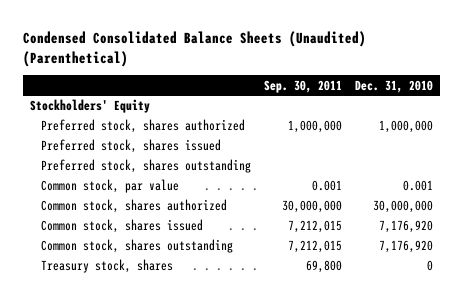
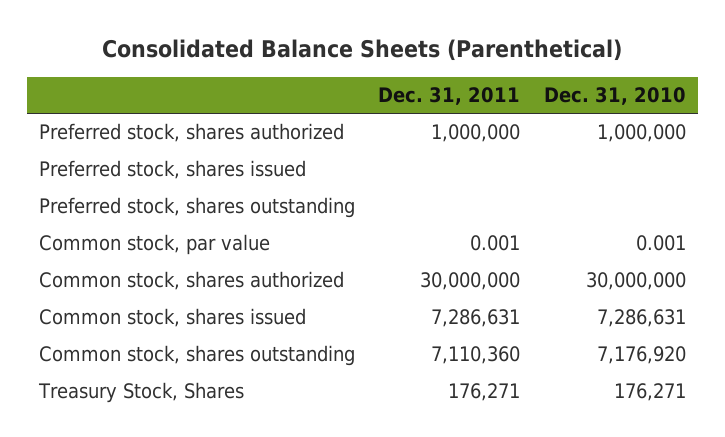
[23,30,367,67] Condensed Consolidated Balance Sheets (Unaudited) (Parenthetical) -> [102,39,623,62] Consolidated Balance Sheets (Parenthetical)
[264,79,343,93] Sep. 30, 2011 -> none
none -> [378,87,521,106] Dec. 31, 2011
[29,99,150,114] Stockholders' Equity -> none
[379,220,434,234] 7,176,920 -> [596,309,686,328] 7,286,631
[41,259,174,274] Treasury stock, shares -> [37,382,244,404] Treasury Stock, Shares
[427,260,434,272] 0 -> [613,383,686,402] 176,271

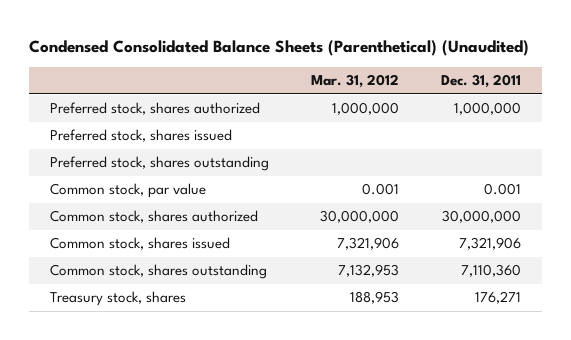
[102,39,623,62] Consolidated Balance Sheets (Parenthetical) -> [29,40,530,57] Condensed Consolidated Balance Sheets (Parenthetical) (Unaudited)
[543,87,686,106] Dec. 31, 2010 -> none
none -> [311,74,400,89] Mar. 31, 2012
[431,309,521,328] 7,286,631 -> [459,237,522,251] 7,321,906
[37,382,244,404] Treasury Stock, Shares -> [50,291,187,307] Treasury stock, shares

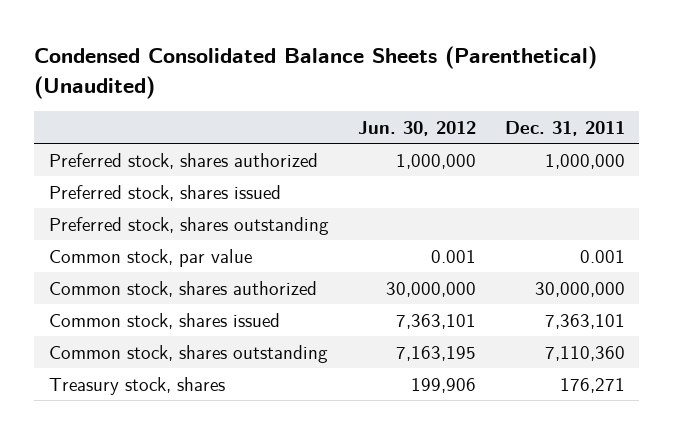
[311,74,400,89] Mar. 31, 2012 -> none
none -> [357,120,476,136] Jun. 30, 2012
[459,237,522,251] 7,321,906 -> [544,313,625,329] 7,363,101

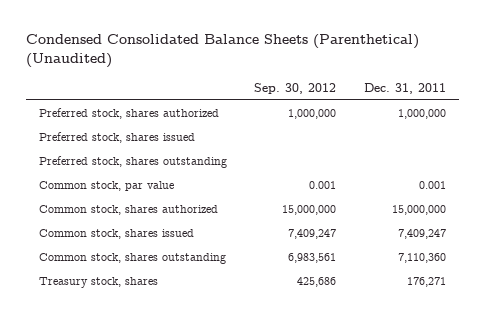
[357,120,476,136] Jun. 30, 2012 -> none
none -> [254,82,337,94] Sep. 30, 2012
[534,281,625,297] 30,000,000 -> [391,205,446,216] 15,000,000
[544,313,625,329] 7,363,101 -> [397,229,446,240] 7,409,247

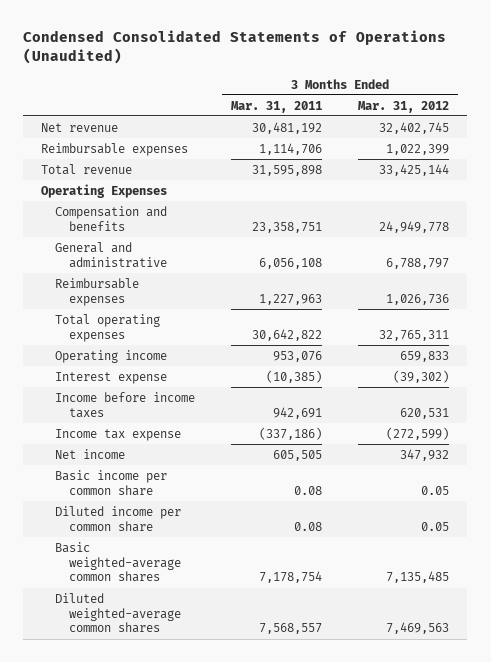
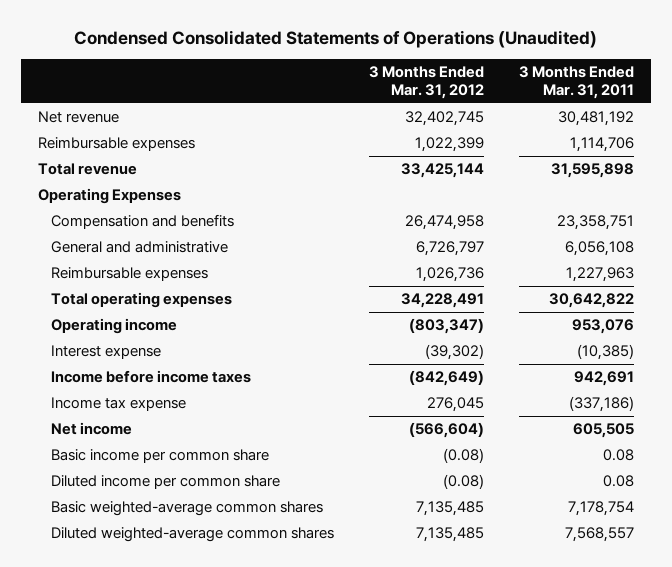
[379,220,450,233] 24,949,778 -> [404,215,484,231] 26,474,958
[386,257,450,269] 6,788,797 -> [415,241,484,257] 6,726,797
[379,329,450,341] 32,765,311 -> [400,293,484,309] 34,228,491
[400,350,450,362] 659,833 -> [408,318,484,335] (803,347)
[400,407,450,419] 620,531 -> [408,370,484,387] (842,649)
[386,426,450,440] (272,599) -> [426,397,484,413] 276,045
[400,448,450,461] 347,932 -> [408,422,484,439] (566,604)
[421,485,450,495] 0.05 -> [442,448,484,464] (0.08)
[421,521,450,531] 0.05 -> [442,474,484,490] (0.08)
[386,622,450,635] 7,469,563 -> [415,527,484,543] 7,135,485

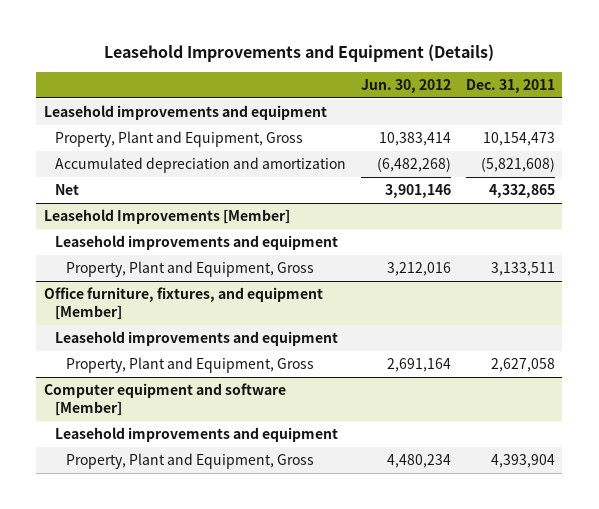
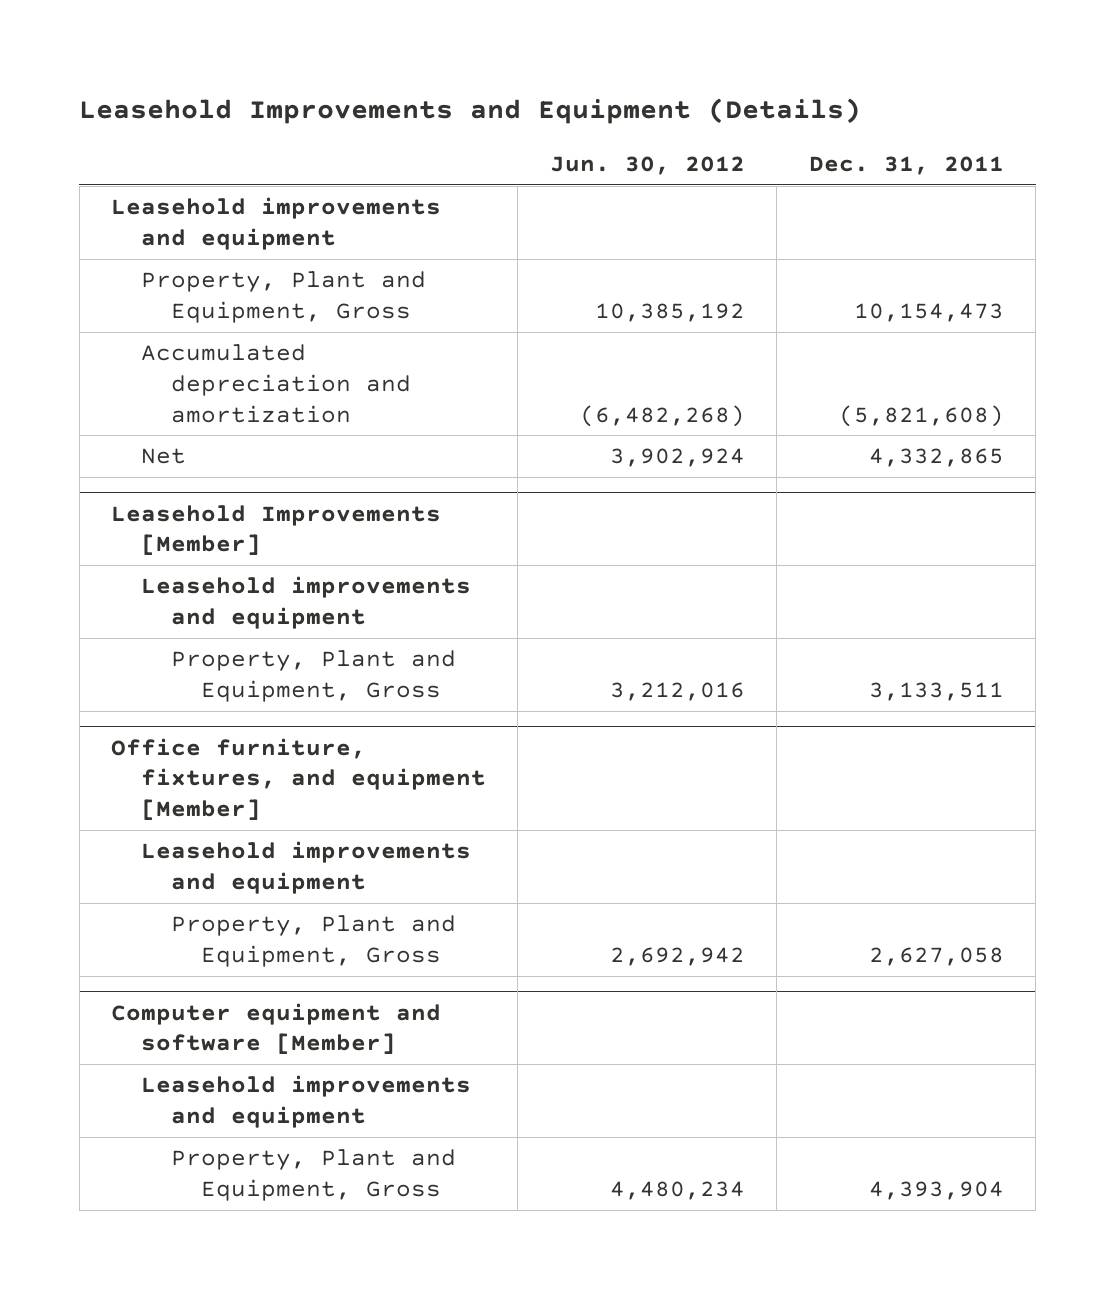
[378,132,451,147] 10,383,414 -> [594,302,745,322] 10,385,192
[384,184,451,199] 3,901,146 -> [609,448,745,468] 3,902,924
[386,358,451,373] 2,691,164 -> [609,946,745,966] 2,692,942

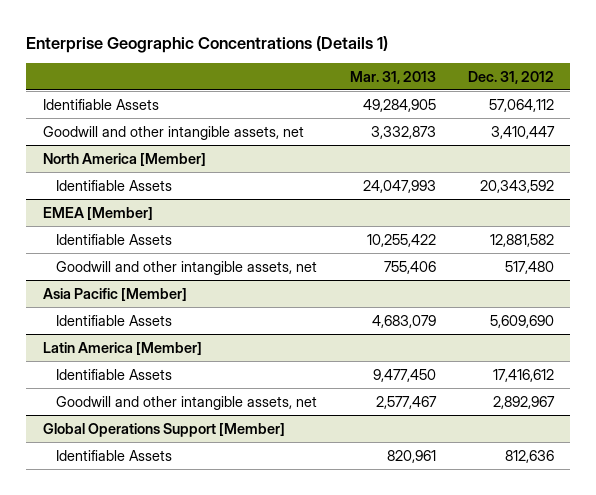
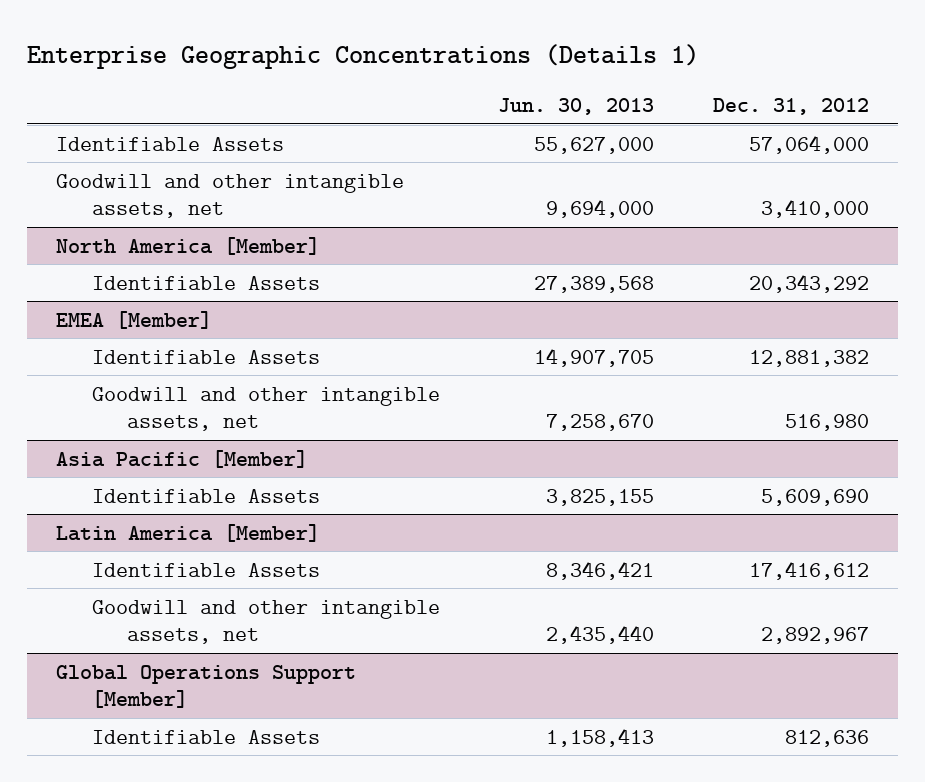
[349,70,436,84] Mar. 31, 2013 -> none
none -> [498,98,655,116] Jun. 30, 2013
[488,98,554,112] 57,064,112 -> [749,134,870,154] 57,064,000
[490,125,555,139] 3,410,447 -> [761,199,870,219] 3,410,000
[479,179,554,193] 20,343,592 -> [749,273,870,293] 20,343,292
[489,233,554,247] 12,881,582 -> [749,349,870,367] 12,881,382
[504,260,554,274] 517,480 -> [785,414,870,432] 516,980

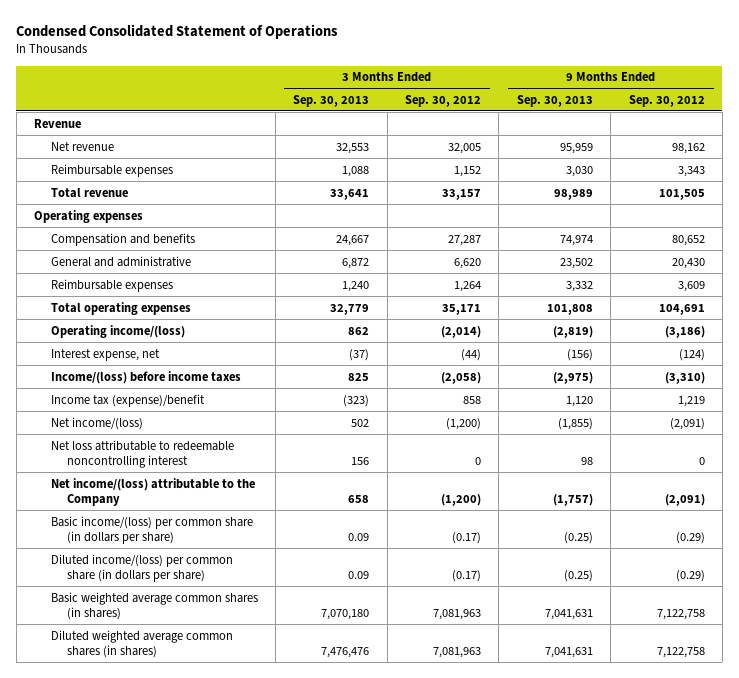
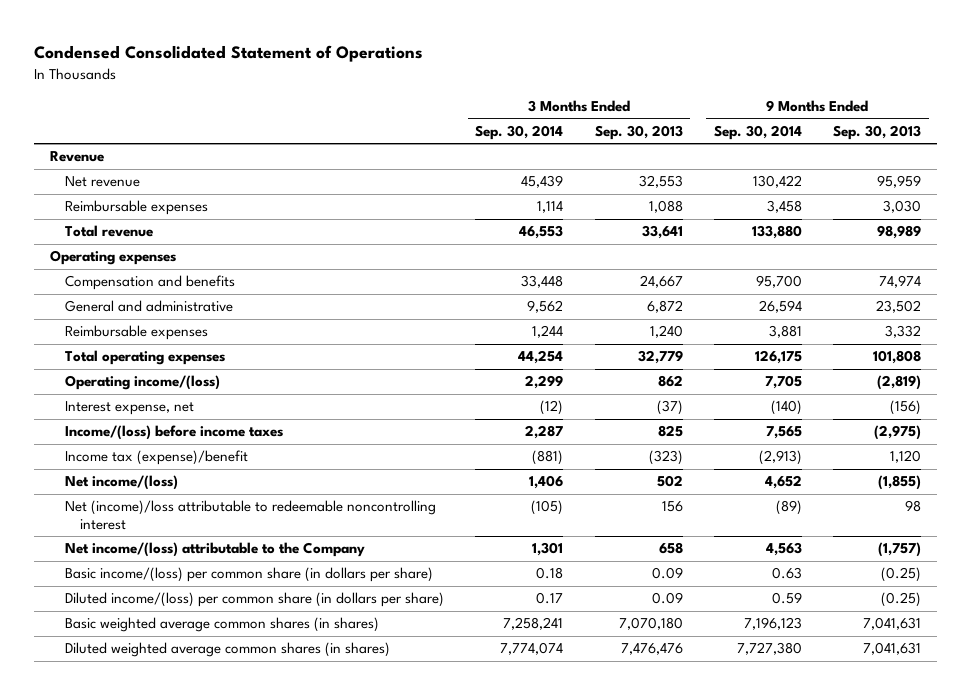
[405,94,482,107] Sep. 30, 2012 -> none
[628,94,705,107] Sep. 30, 2012 -> none
none -> [475,125,564,141] Sep. 30, 2014
none -> [713,125,802,141] Sep. 30, 2014
[50,439,234,469] Net loss attributable to redeemable noncontrolling interest -> [65,500,437,530] Net (income)/loss attributable to redeemable noncontrolling interest

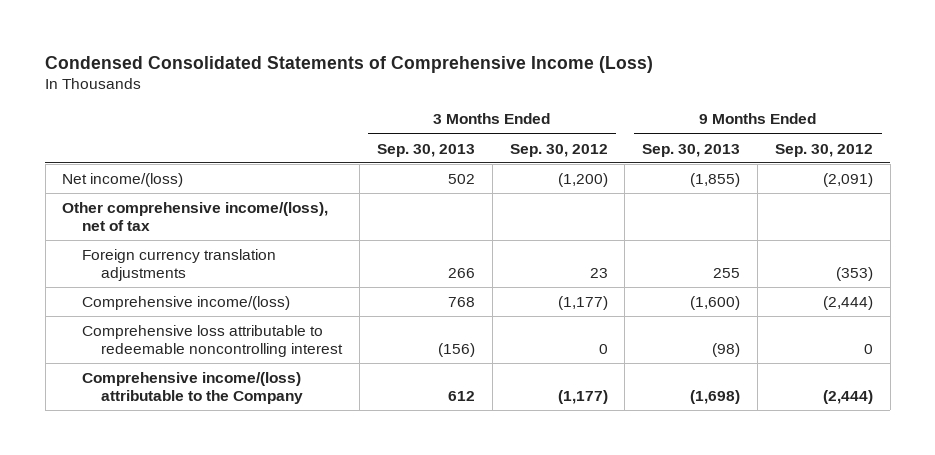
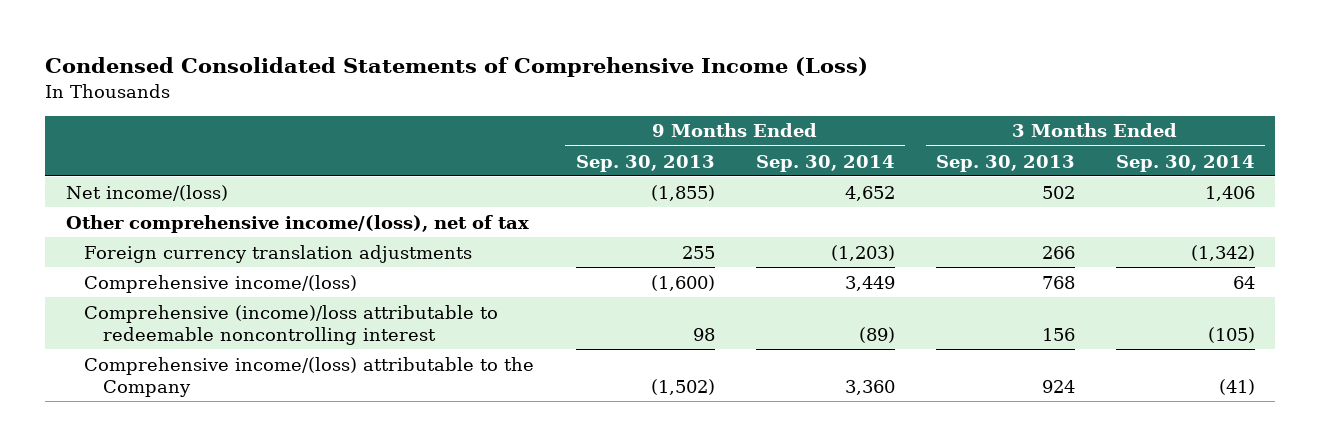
[509,143,608,157] Sep. 30, 2012 -> none
[774,143,873,157] Sep. 30, 2012 -> none
none -> [755,154,895,172] Sep. 30, 2014
none -> [1115,154,1255,172] Sep. 30, 2014
[81,324,344,357] Comprehensive loss attributable to redeemable noncontrolling interest -> [84,304,499,345] Comprehensive (income)/loss attributable to redeemable noncontrolling interest
[437,342,475,357] (156) -> [1041,327,1075,341] 156
[712,342,741,357] (98) -> [692,327,715,341] 98
[447,390,475,401] 612 -> [1041,379,1075,393] 924
[690,389,741,404] (1,698) -> [650,378,715,395] (1,502)

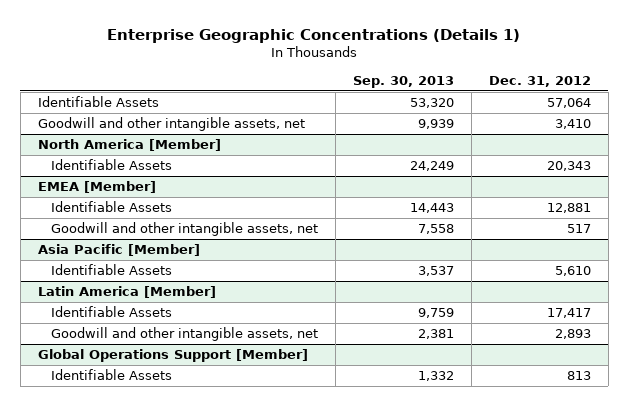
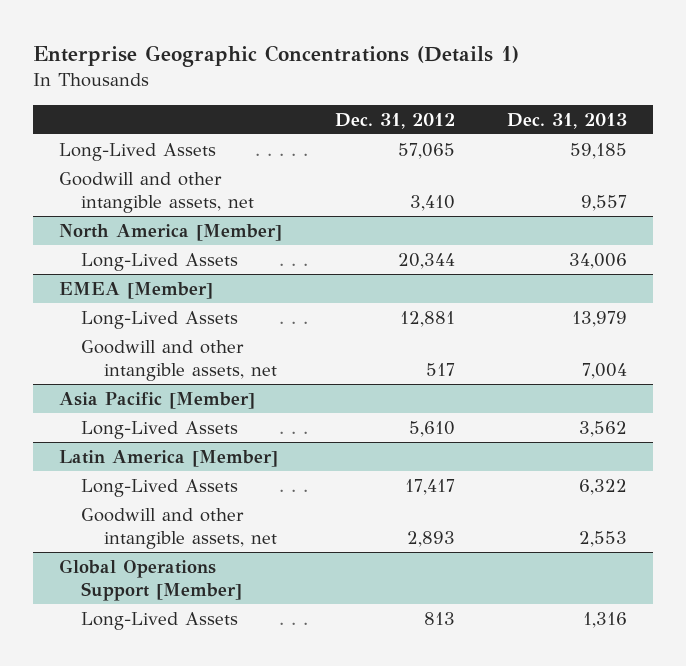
[353,75,455,88] Sep. 30, 2013 -> none
none -> [507,112,628,129] Dec. 31, 2013
[37,96,159,108] Identifiable Assets -> [58,142,216,161] Long-Lived Assets
[546,98,591,109] 57,064 -> [397,142,455,159] 57,065
[51,159,173,171] Identifiable Assets -> [81,252,239,271] Long-Lived Assets
[546,161,591,172] 20,343 -> [397,252,455,269] 20,344
[51,201,173,213] Identifiable Assets -> [81,310,239,329] Long-Lived Assets
[51,264,173,276] Identifiable Assets -> [81,420,239,439] Long-Lived Assets
[51,306,173,318] Identifiable Assets -> [81,478,239,497] Long-Lived Assets
[51,369,173,381] Identifiable Assets -> [81,611,239,630] Long-Lived Assets

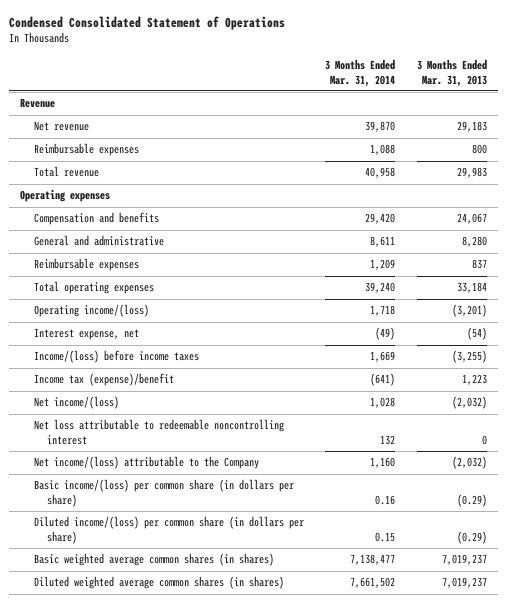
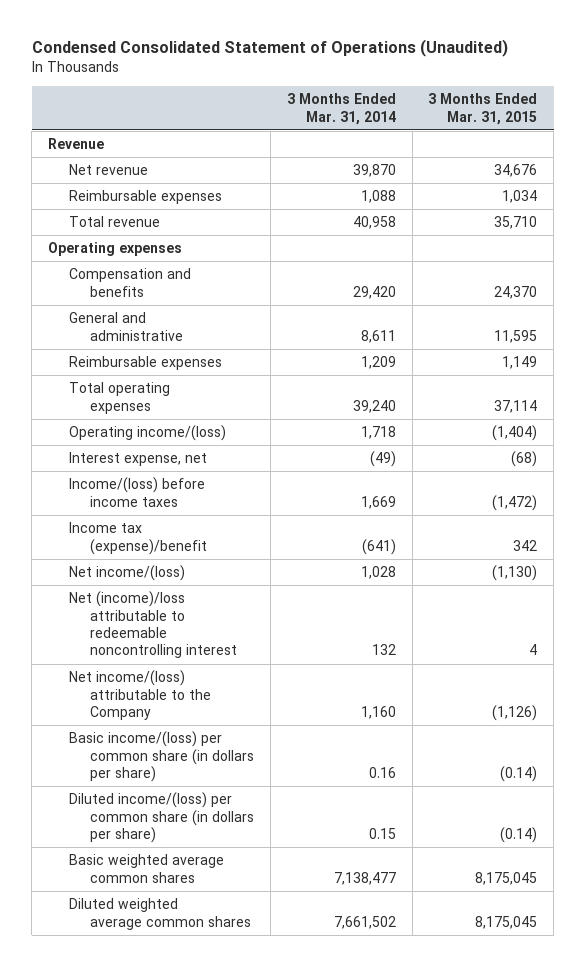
[9,15,286,30] Condensed Consolidated Statement of Operations -> [31,39,508,58] Condensed Consolidated Statement of Operations (Unaudited)
[417,59,488,87] 3 Months Ended Mar. 31, 2013 -> none
none -> [428,93,538,125] 3 Months Ended Mar. 31, 2015
[33,419,284,445] Net loss attributable to redeemable noncontrolling interest -> [68,591,237,659] Net (income)/loss attributable to redeemable noncontrolling interest
[33,553,274,567] Basic weighted average common shares (in shares) -> [68,854,224,883] Basic weighted average common shares
[33,576,284,590] Diluted weighted average common shares (in shares) -> [68,898,251,930] Diluted weighted average common shares

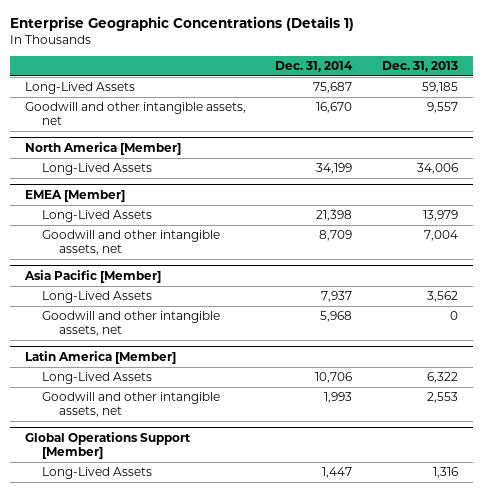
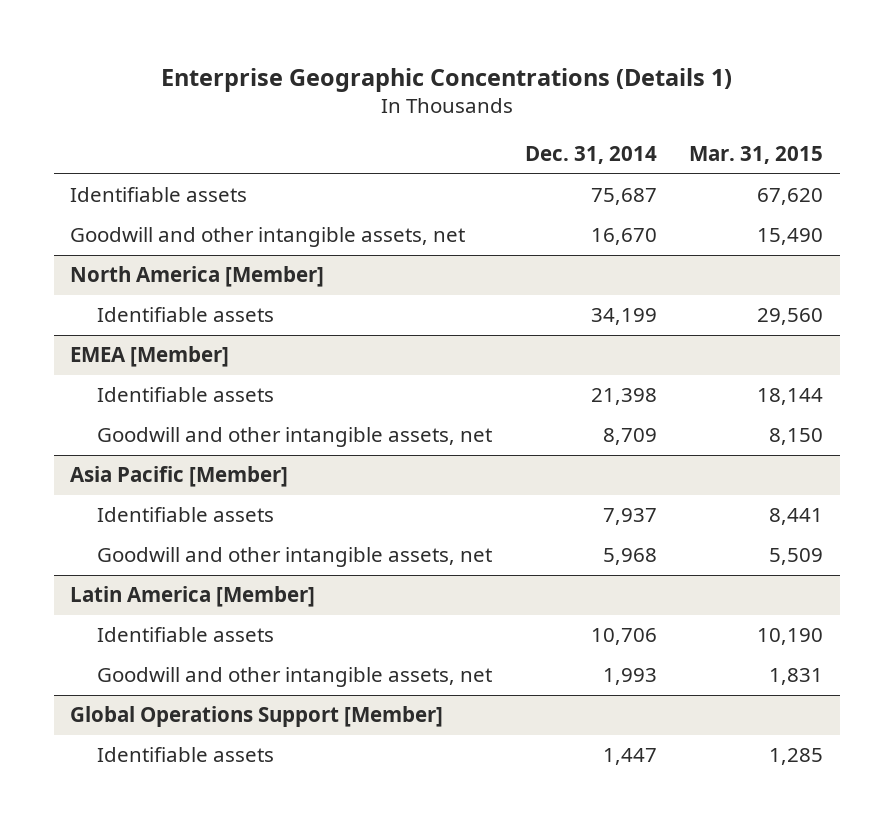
[382,61,459,73] Dec. 31, 2013 -> none
none -> [689,146,824,165] Mar. 31, 2015
[24,82,135,95] Long-Lived Assets -> [70,187,248,203] Identifiable assets
[41,163,152,176] Long-Lived Assets -> [97,307,275,323] Identifiable assets
[41,210,152,223] Long-Lived Assets -> [97,387,275,403] Identifiable assets
[41,291,152,304] Long-Lived Assets -> [97,507,275,523] Identifiable assets
[41,372,152,385] Long-Lived Assets -> [97,627,275,643] Identifiable assets
[41,467,152,480] Long-Lived Assets -> [97,747,275,763] Identifiable assets

